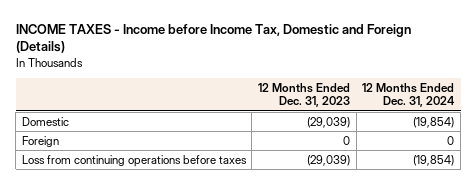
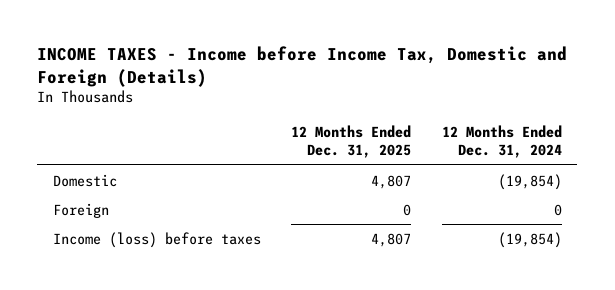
[258,82,351,108] 12 Months Ended Dec. 31, 2023 -> none
none -> [291,124,412,159] 12 Months Ended Dec. 31, 2025
[21,154,247,167] Loss from continuing operations before taxes -> [52,231,261,248] Income (loss) before taxes

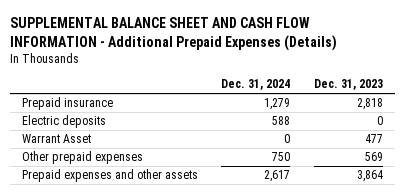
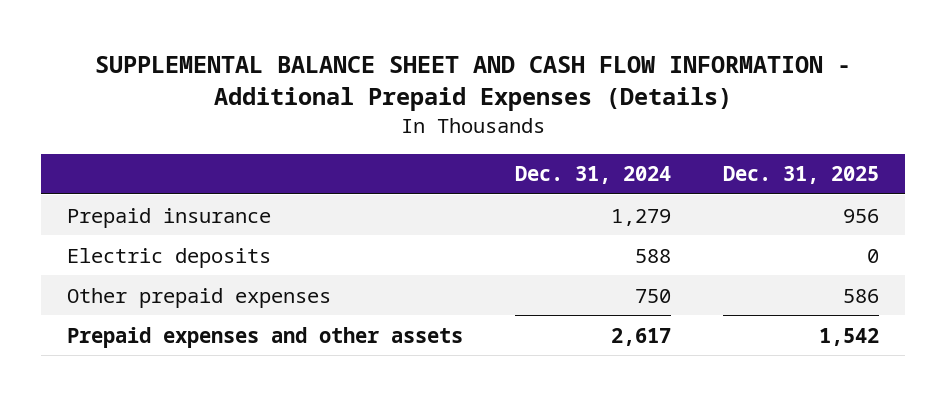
[313,79,383,91] Dec. 31, 2023 -> none
none -> [722,166,879,185] Dec. 31, 2025
[21,134,91,144] Warrant Asset -> none

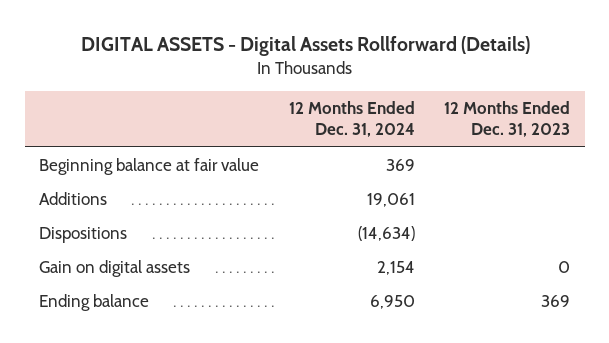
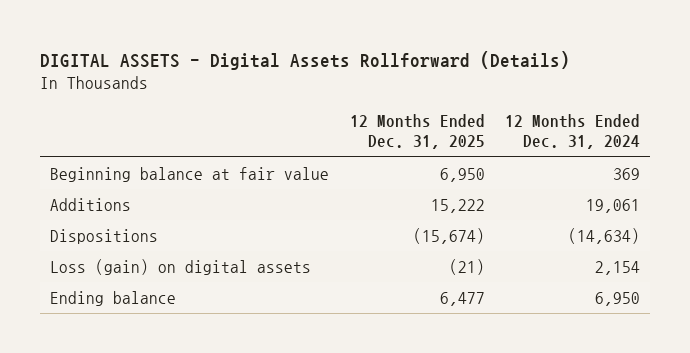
[444,100,571,138] 12 Months Ended Dec. 31, 2023 -> none
none -> [349,113,485,150] 12 Months Ended Dec. 31, 2025
[39,259,191,277] Gain on digital assets -> [50,258,312,275] Loss (gain) on digital assets

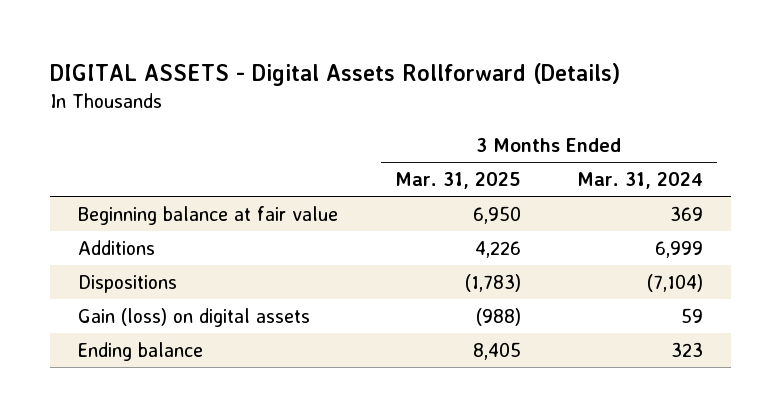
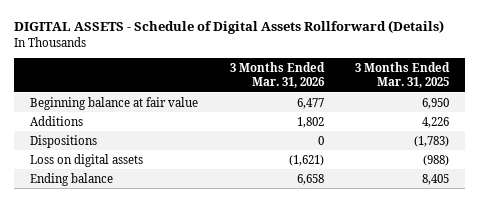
[49,62,620,86] DIGITAL ASSETS - Digital Assets Rollforward (Details) -> [13,20,444,35] DIGITAL ASSETS - Schedule of Digital Assets Rollforward (Details)
[577,172,704,190] Mar. 31, 2024 -> none
none -> [229,61,325,89] 3 Months Ended Mar. 31, 2026
[78,307,311,327] Gain (loss) on digital assets -> [29,153,143,167] Loss on digital assets

